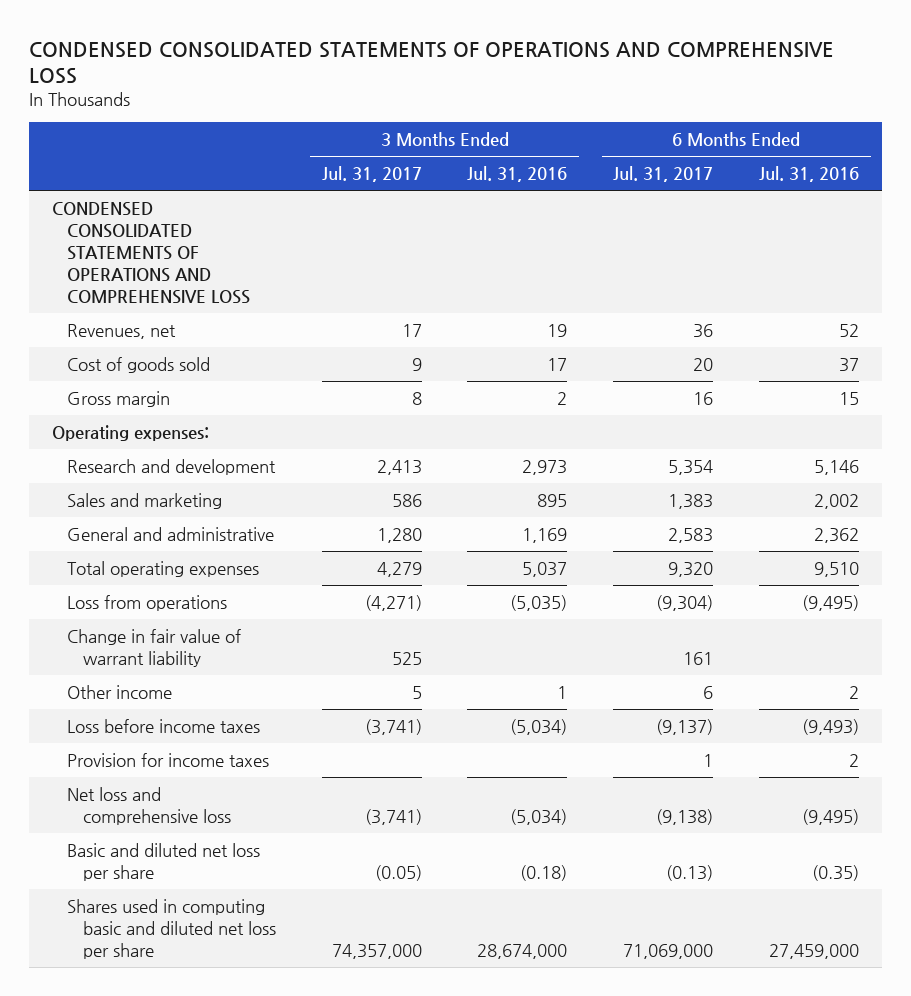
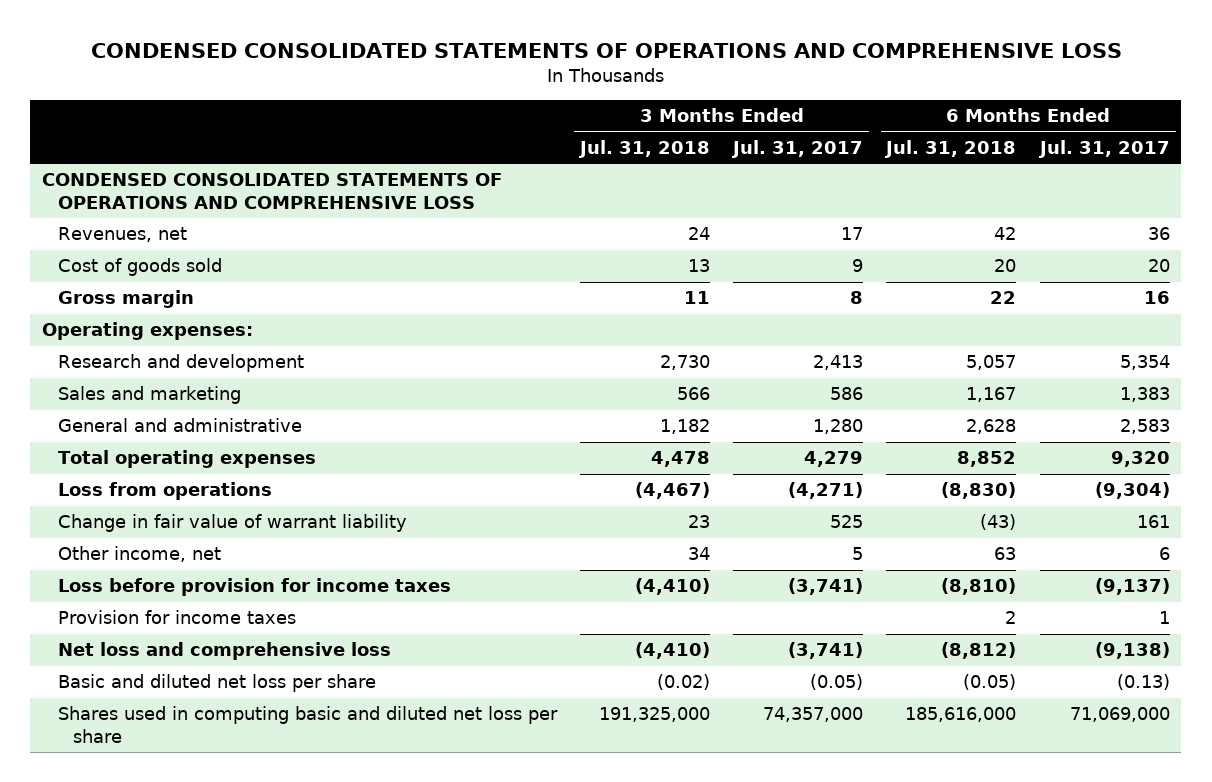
[467,166,568,183] Jul. 31, 2016 -> none
[759,166,860,183] Jul. 31, 2016 -> none
none -> [577,139,710,158] Jul. 31, 2018
none -> [884,139,1017,158] Jul. 31, 2018
[67,684,173,699] Other income -> [57,546,221,563] Other income, net
[67,718,261,733] Loss before income taxes -> [57,578,451,597] Loss before provision for income taxes

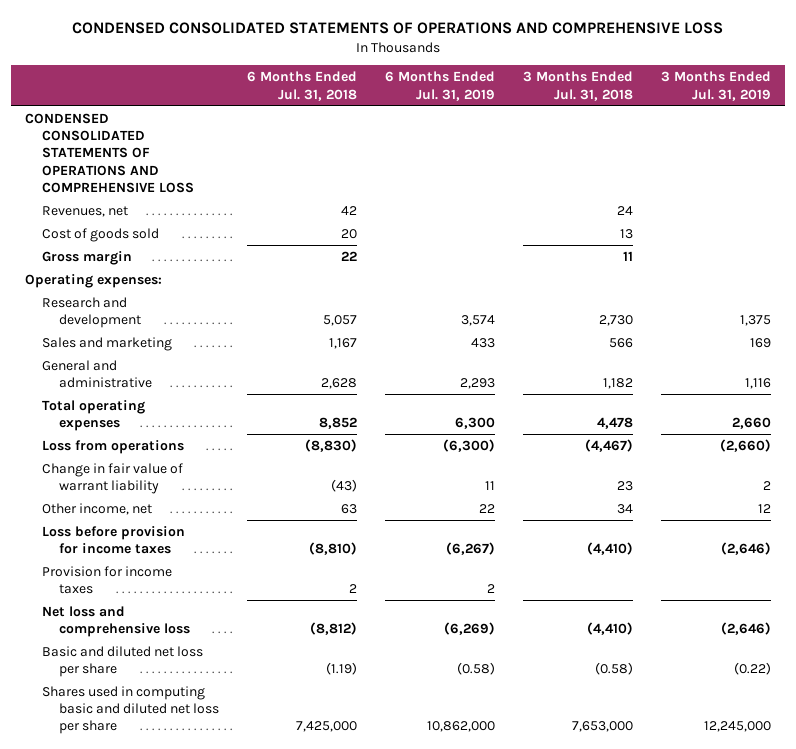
[731,139,864,158] Jul. 31, 2017 -> none
[1037,139,1170,158] Jul. 31, 2017 -> none
none -> [385,71,496,101] 6 Months Ended Jul. 31, 2019
none -> [660,71,771,101] 3 Months Ended Jul. 31, 2019
[656,674,710,691] (0.02) -> [595,662,634,676] (0.58)
[963,674,1017,691] (0.05) -> [326,662,358,676] (1.19)
[598,707,710,723] 191,325,000 -> [572,721,634,733] 7,653,000
[905,707,1017,723] 185,616,000 -> [296,721,358,733] 7,425,000

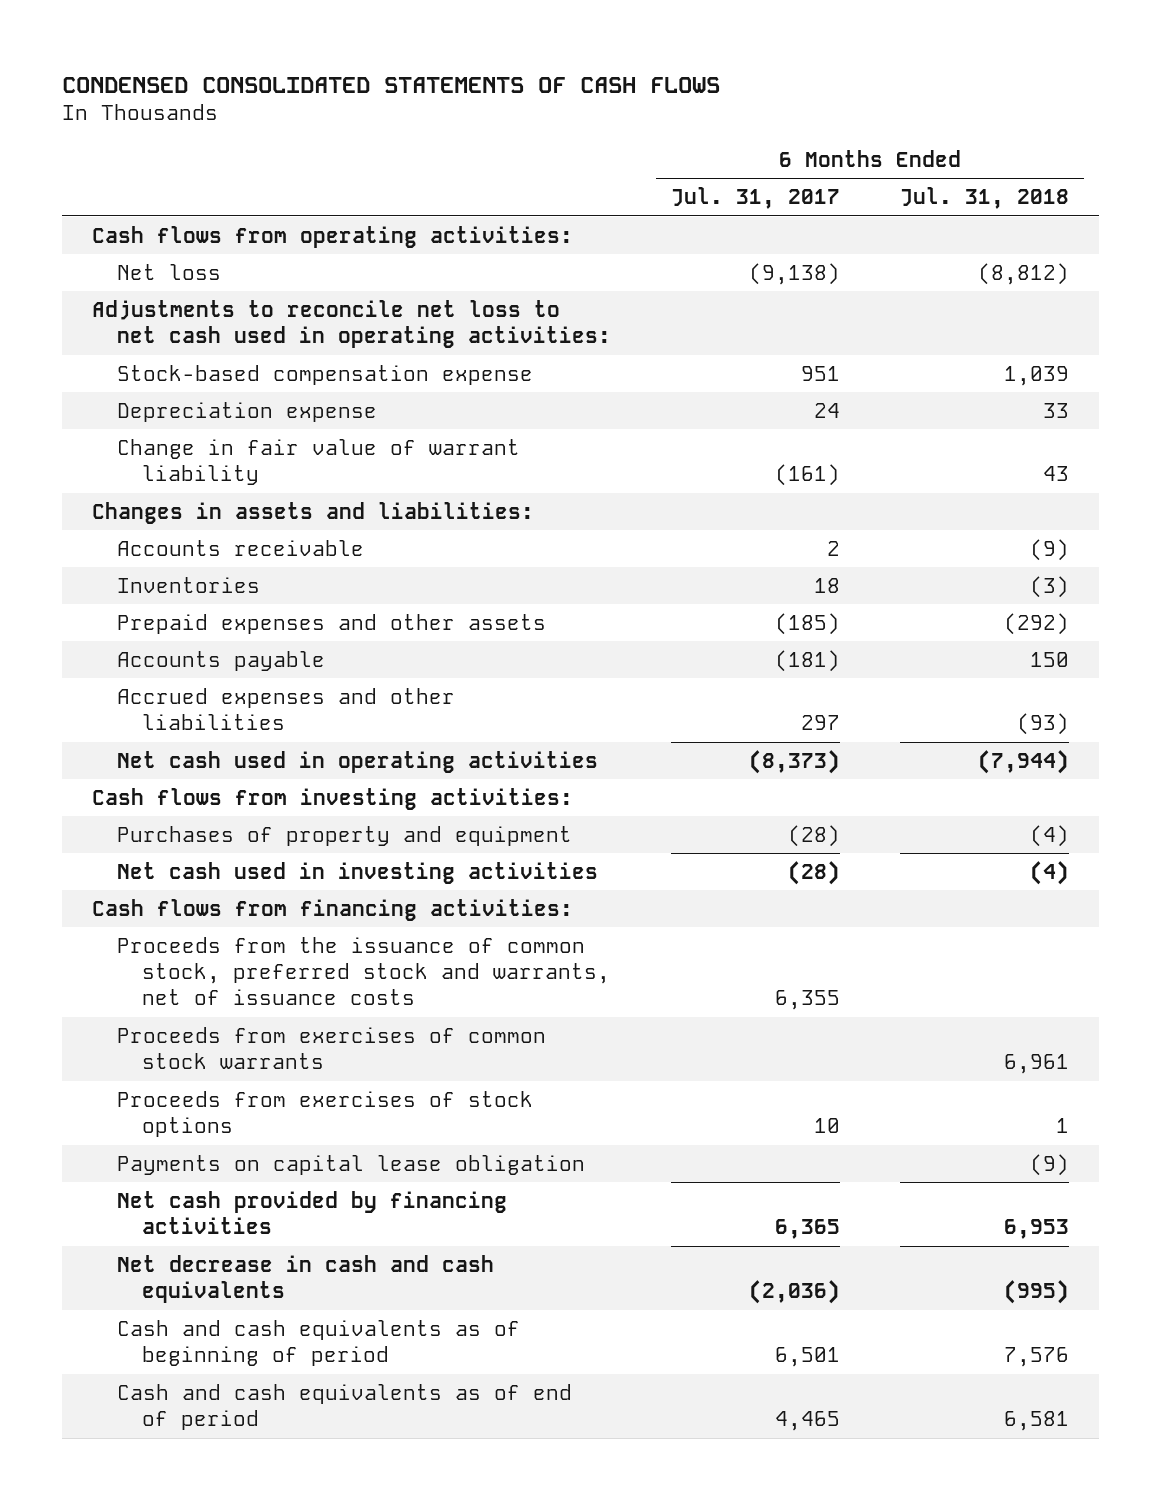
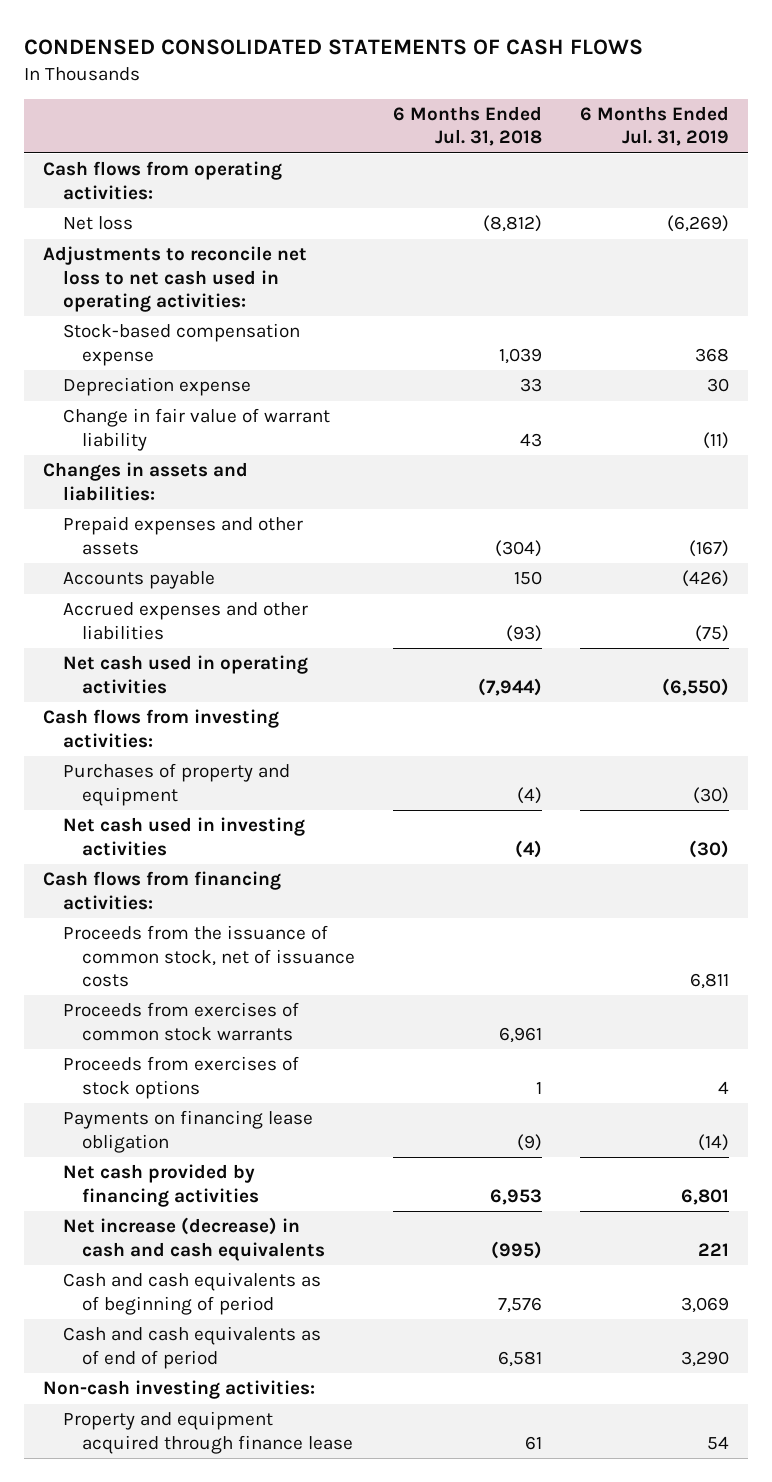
[670,187,840,210] Jul. 31, 2017 -> none
none -> [579,106,729,147] 6 Months Ended Jul. 31, 2019
[116,539,364,556] Accounts receivable -> none
[116,576,260,593] Inventories -> none
[1003,612,1069,635] (292) -> [494,539,542,557] (304)
[116,936,610,1006] Proceeds from the issuance of common stock, preferred stock and warrants, net of issuance costs -> [62,925,355,987] Proceeds from the issuance of common stock, net of issuance costs
[116,1154,585,1175] Payments on capital lease obligation -> [62,1110,313,1153] Payments on financing lease obligation
[116,1254,494,1304] Net decrease in cash and cash equivalents -> [62,1217,325,1261] Net increase (decrease) in cash and cash equivalents
none -> [43,1380,316,1400] Non-cash investing activities:
none -> [62,1411,353,1454] Property and equipment acquired through finance lease

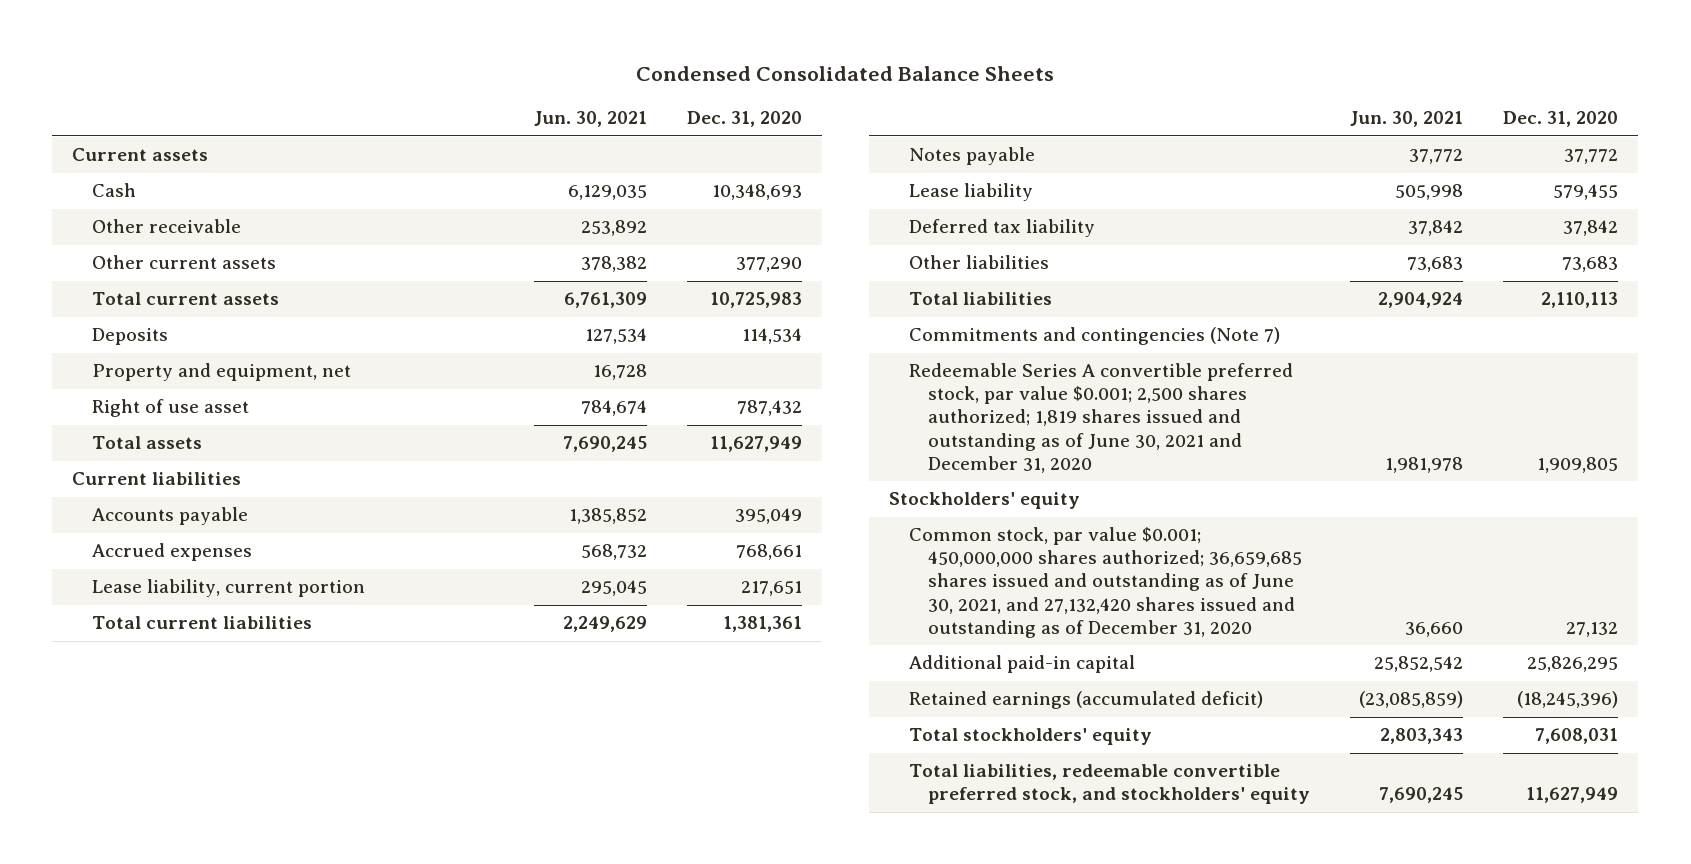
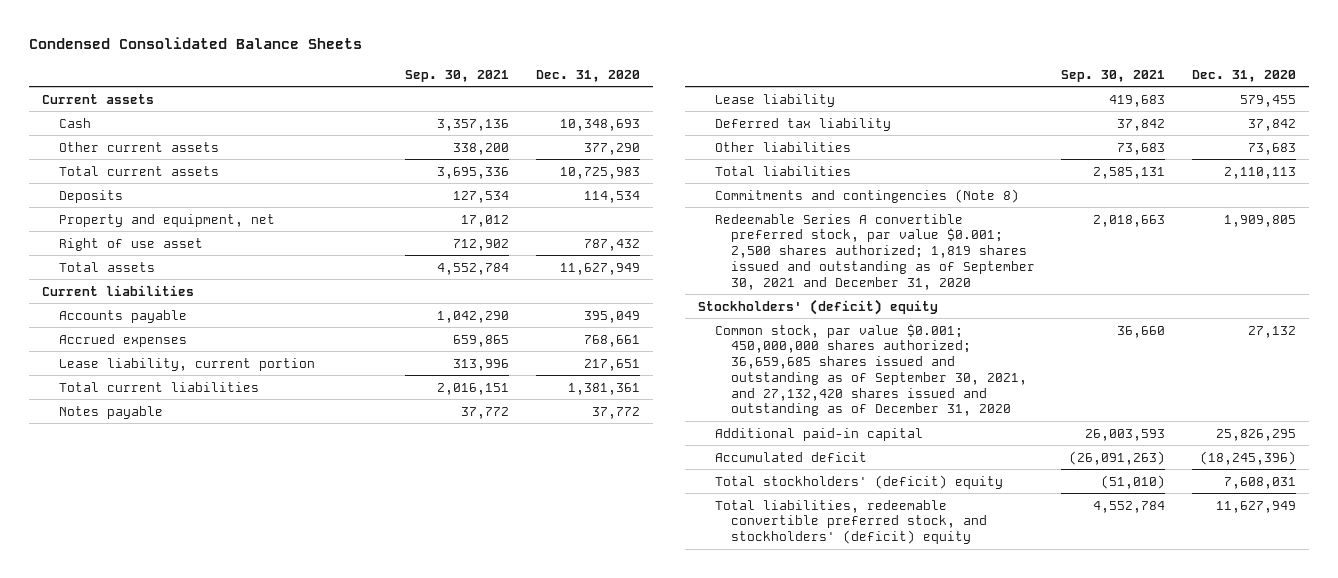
[533,111,647,128] Jun. 30, 2021 -> none
none -> [405,69,510,82] Sep. 30, 2021
[91,219,241,234] Other receivable -> none
[908,327,1280,346] Commitments and contingencies (Note 7) -> [714,188,1019,203] Commitments and contingencies (Note 8)
[908,363,1293,473] Redeemable Series A convertible preferred stock, par value $0.001; 2,500 shares authorized; 1,819 shares issued and outstanding as of June 30, 2021 and December 31, 2020 -> [714,213,1035,290] Redeemable Series A convertible preferred stock, par value $0.001; 2,500 shares authorized; 1,819 shares issued and outstanding as of September 30, 2021 and December 31, 2020
[888,492,1080,510] Stockholders' equity -> [698,298,939,315] Stockholders' (deficit) equity
[908,527,1303,638] Common stock, par value $0.001; 450,000,000 shares authorized; 36,659,685 shares issued and outstanding as of June 30, 2021, and 27,132,420 shares issued and outstanding as of December 31, 2020 -> [714,323,1027,417] Common stock, par value $0.001; 450,000,000 shares authorized; 36,659,685 shares issued and outstanding as of September 30, 2021, and 27,132,420 shares issued and outstanding as of December 31, 2020
[908,691,1263,710] Retained earnings (accumulated deficit) -> [714,451,867,462] Accumulated deficit
[908,728,1152,746] Total stockholders' equity -> [714,474,1003,489] Total stockholders' (deficit) equity
[908,764,1311,805] Total liabilities, redeemable convertible preferred stock, and stockholders' equity -> [714,499,987,545] Total liabilities, redeemable convertible preferred stock, and stockholders' (deficit) equity

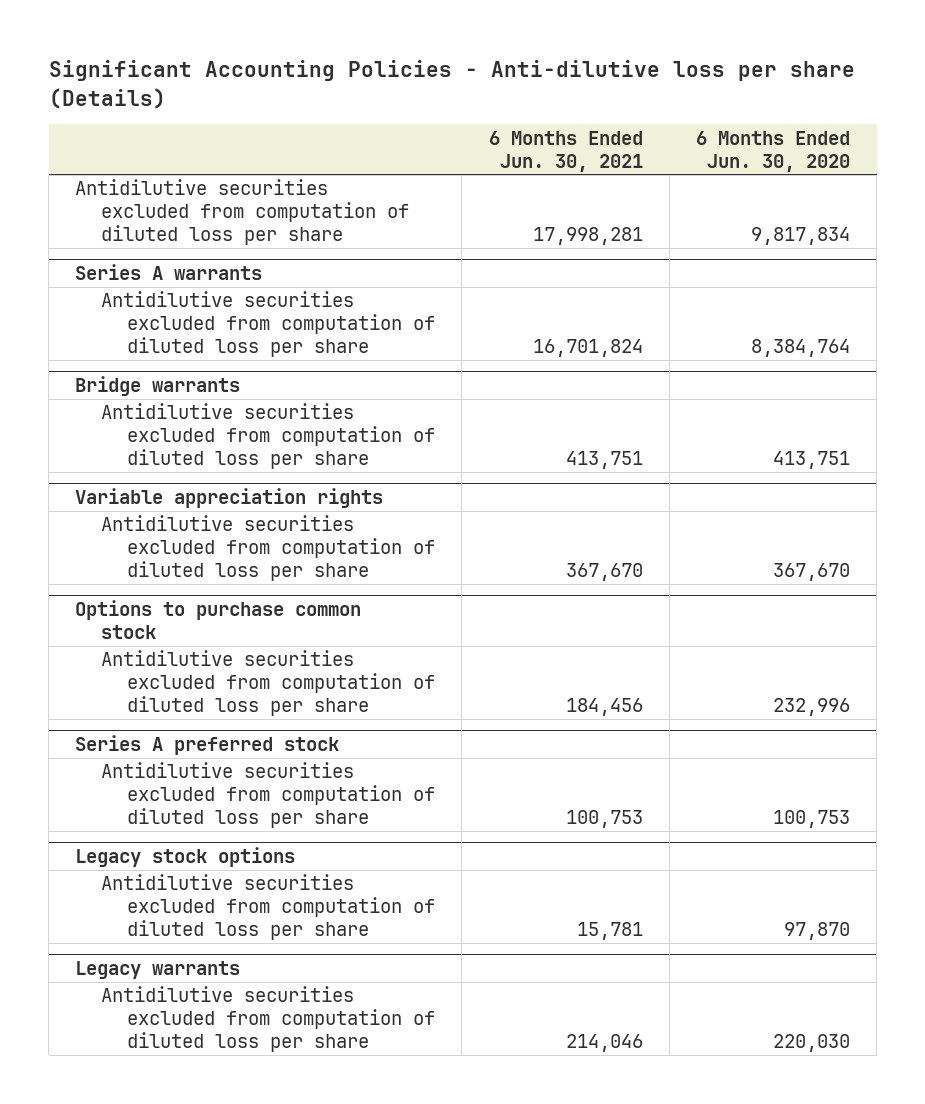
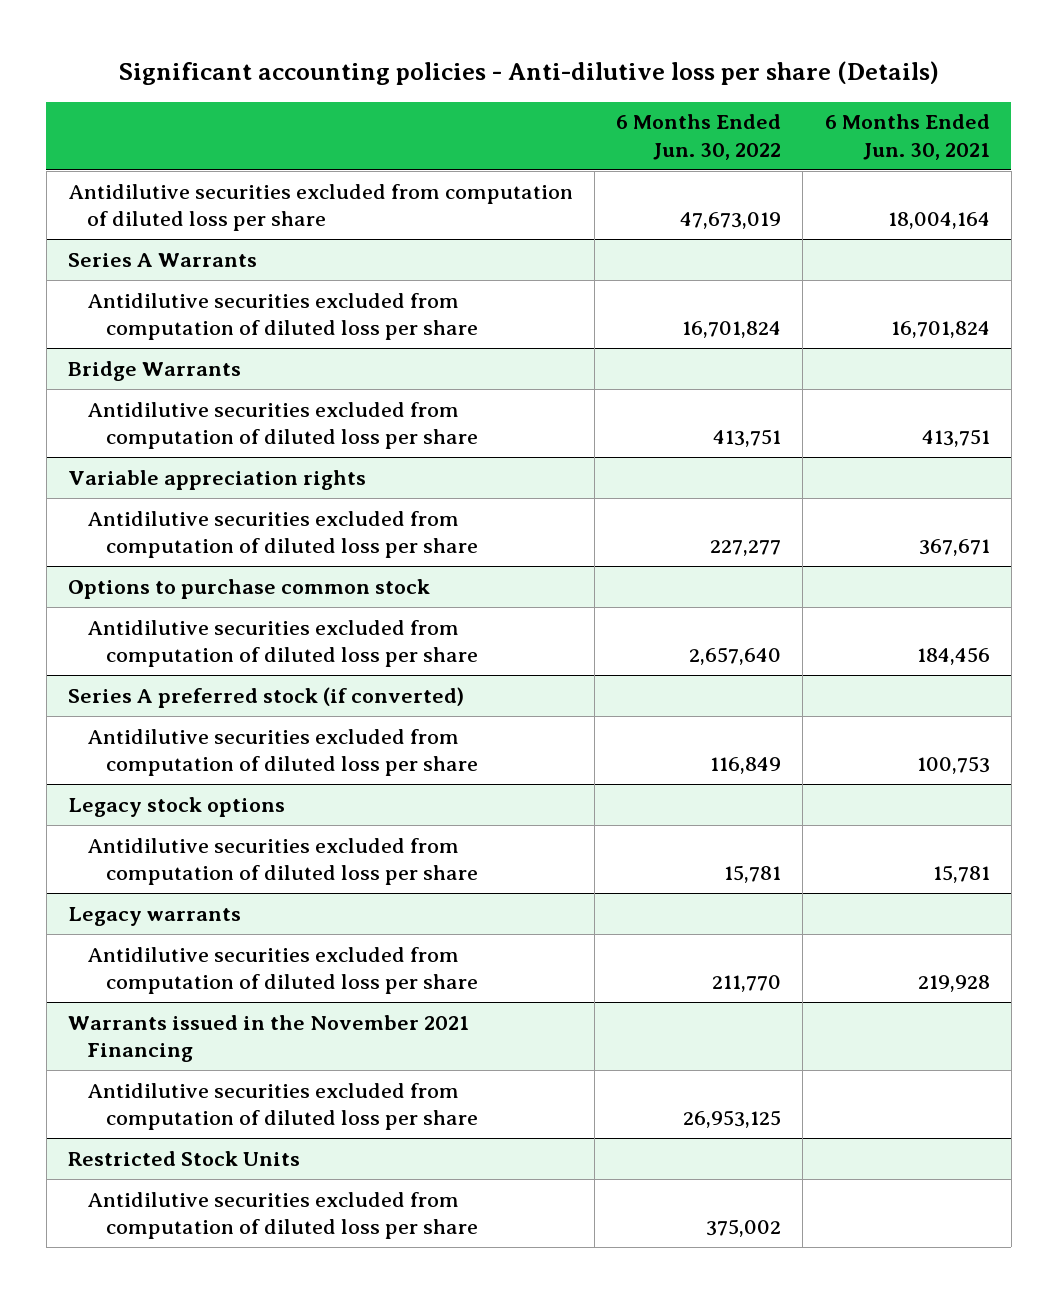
[48,60,855,109] Significant Accounting Policies - Anti-dilutive loss per share (Details) -> [118,60,939,85] Significant accounting policies - Anti-dilutive loss per share (Details)
[696,130,851,172] 6 Months Ended Jun. 30, 2020 -> none
none -> [616,114,782,161] 6 Months Ended Jun. 30, 2022
[532,227,643,246] 17,998,281 -> [887,212,990,230] 18,004,164
[75,263,263,280] Series A warrants -> [67,252,257,267] Series A Warrants
[75,375,241,396] Bridge warrants -> [67,360,241,381] Bridge Warrants
[565,563,643,582] 367,670 -> [918,539,990,557] 367,671
[75,734,340,755] Series A preferred stock -> [67,686,464,708] Series A preferred stock (if converted)
[565,1034,643,1053] 214,046 -> [917,975,990,993] 219,928
none -> [67,1014,469,1063] Warrants issued in the November 2021 Financing
none -> [87,1082,479,1131] Antidilutive securities excluded from computation of diluted loss per share
none -> [67,1150,300,1166] Restricted Stock Units
none -> [87,1191,479,1240] Antidilutive securities excluded from computation of diluted loss per share

